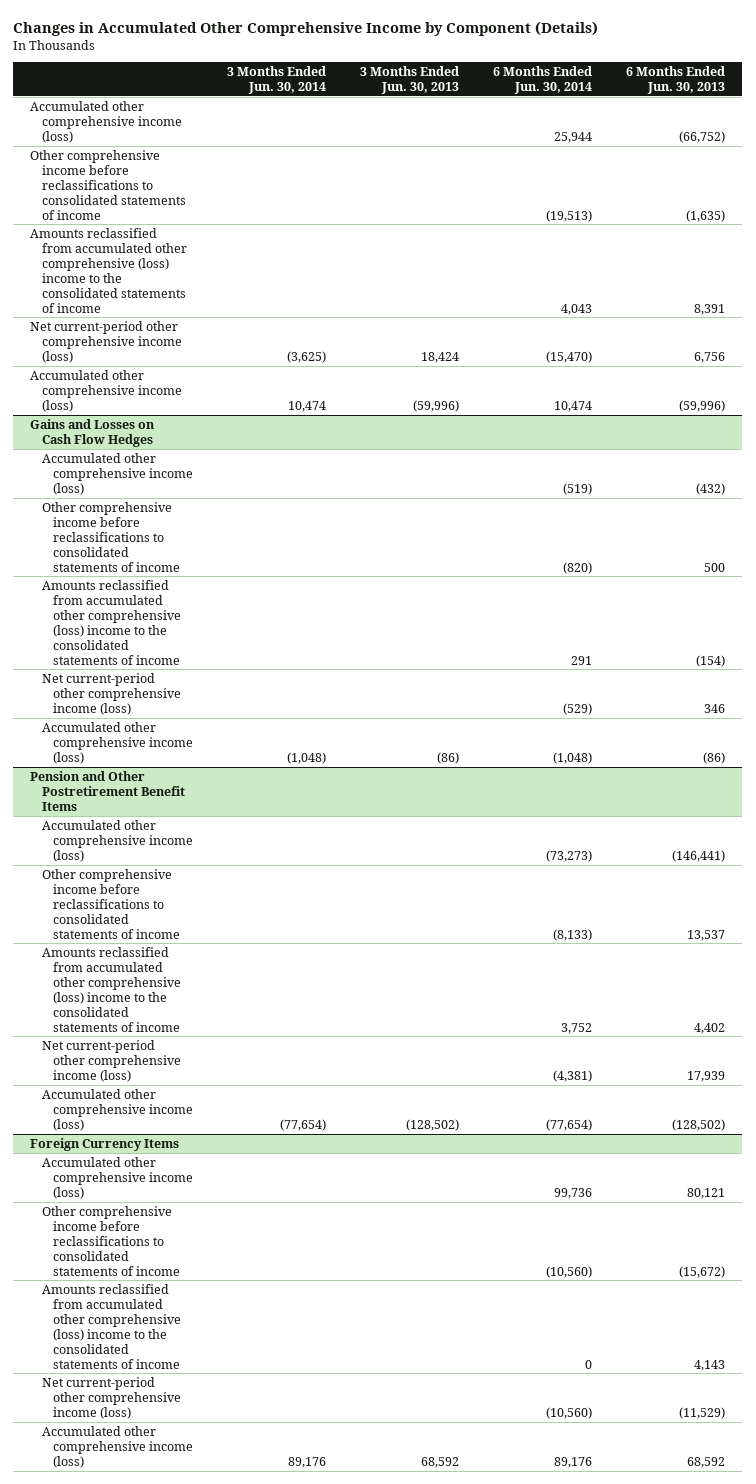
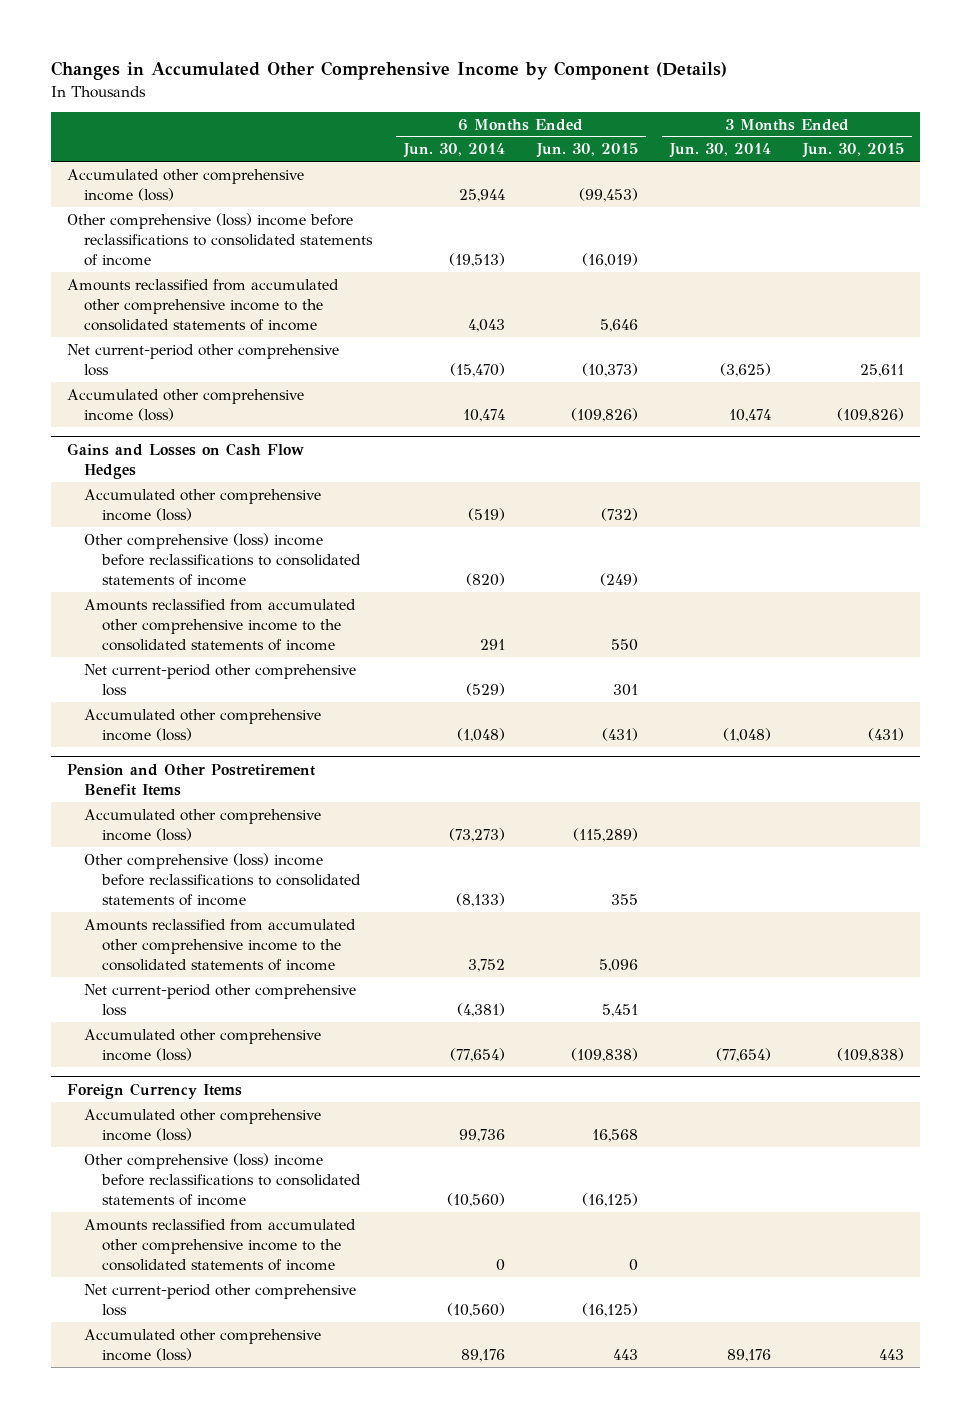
[360,66,460,95] 3 Months Ended Jun. 30, 2013 -> none
[626,66,726,95] 6 Months Ended Jun. 30, 2013 -> none
none -> [536,143,639,159] Jun. 30, 2015
none -> [802,143,905,159] Jun. 30, 2015
[30,149,186,220] Other comprehensive income before reclassifications to consolidated statements of income -> [67,212,374,266] Other comprehensive (loss) income before reclassifications to consolidated statements of income
[30,227,187,313] Amounts reclassified from accumulated other comprehensive (loss) income to the consolidated statements of income -> [67,278,340,331] Amounts reclassified from accumulated other comprehensive income to the consolidated statements of income
[30,320,182,363] Net current-period other comprehensive income (loss) -> [67,343,340,376] Net current-period other comprehensive loss
[41,501,181,572] Other comprehensive income before reclassifications to consolidated statements of income -> [84,532,361,586] Other comprehensive (loss) income before reclassifications to consolidated statements of income
[41,579,182,665] Amounts reclassified from accumulated other comprehensive (loss) income to the consolidated statements of income -> [84,598,357,651] Amounts reclassified from accumulated other comprehensive income to the consolidated statements of income
[41,672,182,715] Net current-period other comprehensive income (loss) -> [84,663,357,696] Net current-period other comprehensive loss
[41,868,181,939] Other comprehensive income before reclassifications to consolidated statements of income -> [84,852,361,906] Other comprehensive (loss) income before reclassifications to consolidated statements of income
[41,946,182,1032] Amounts reclassified from accumulated other comprehensive (loss) income to the consolidated statements of income -> [84,918,357,971] Amounts reclassified from accumulated other comprehensive income to the consolidated statements of income
[41,1039,182,1082] Net current-period other comprehensive income (loss) -> [84,983,357,1016] Net current-period other comprehensive loss
[41,1205,181,1276] Other comprehensive income before reclassifications to consolidated statements of income -> [84,1152,361,1206] Other comprehensive (loss) income before reclassifications to consolidated statements of income
[41,1283,182,1369] Amounts reclassified from accumulated other comprehensive (loss) income to the consolidated statements of income -> [84,1218,357,1271] Amounts reclassified from accumulated other comprehensive income to the consolidated statements of income
[41,1376,182,1419] Net current-period other comprehensive income (loss) -> [84,1283,357,1316] Net current-period other comprehensive loss

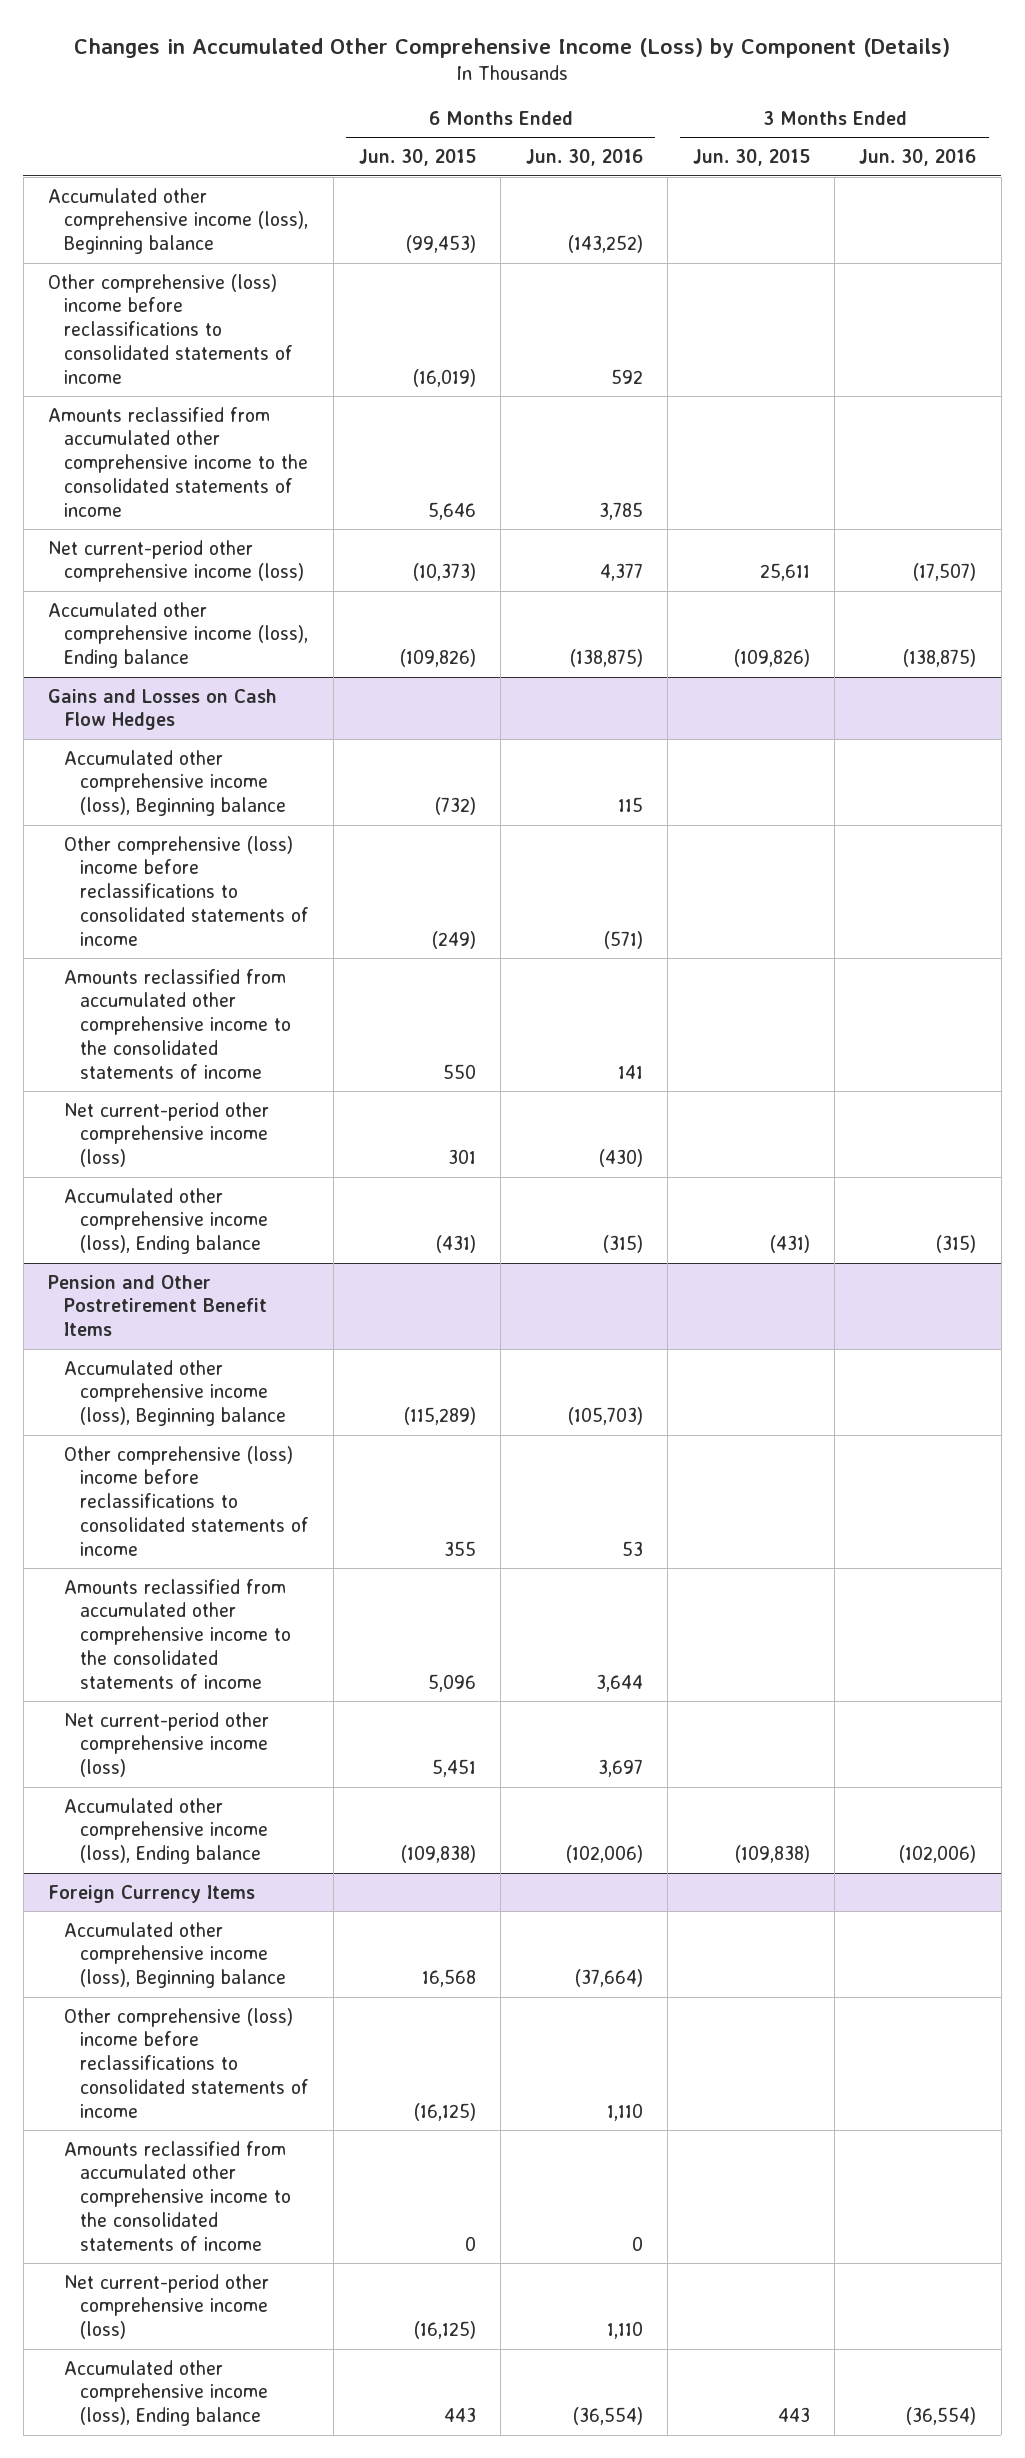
[51,61,728,81] Changes in Accumulated Other Comprehensive Income by Component (Details) -> [74,37,951,58] Changes in Accumulated Other Comprehensive Income (Loss) by Component (Details)
[403,143,506,159] Jun. 30, 2014 -> none
[669,143,772,159] Jun. 30, 2014 -> none
none -> [525,149,643,167] Jun. 30, 2016
none -> [859,149,977,167] Jun. 30, 2016
[67,168,305,201] Accumulated other comprehensive income (loss) -> [48,187,309,255] Accumulated other comprehensive income (loss), Beginning balance
[67,343,340,376] Net current-period other comprehensive loss -> [48,539,305,583] Net current-period other comprehensive income (loss)
[67,388,305,421] Accumulated other comprehensive income (loss) -> [48,601,309,669] Accumulated other comprehensive income (loss), Ending balance
[84,488,322,521] Accumulated other comprehensive income (loss) -> [64,749,286,817] Accumulated other comprehensive income (loss), Beginning balance
[84,663,357,696] Net current-period other comprehensive loss -> [64,1101,270,1168] Net current-period other comprehensive income (loss)
[84,708,322,741] Accumulated other comprehensive income (loss) -> [64,1187,268,1255] Accumulated other comprehensive income (loss), Ending balance
[84,808,322,841] Accumulated other comprehensive income (loss) -> [64,1359,286,1427] Accumulated other comprehensive income (loss), Beginning balance
[84,983,357,1016] Net current-period other comprehensive loss -> [64,1711,270,1778] Net current-period other comprehensive income (loss)
[84,1028,322,1061] Accumulated other comprehensive income (loss) -> [64,1797,268,1865] Accumulated other comprehensive income (loss), Ending balance
[84,1108,322,1141] Accumulated other comprehensive income (loss) -> [64,1921,286,1989] Accumulated other comprehensive income (loss), Beginning balance
[84,1283,357,1316] Net current-period other comprehensive loss -> [64,2273,270,2340] Net current-period other comprehensive income (loss)
[84,1328,322,1361] Accumulated other comprehensive income (loss) -> [64,2359,268,2427] Accumulated other comprehensive income (loss), Ending balance

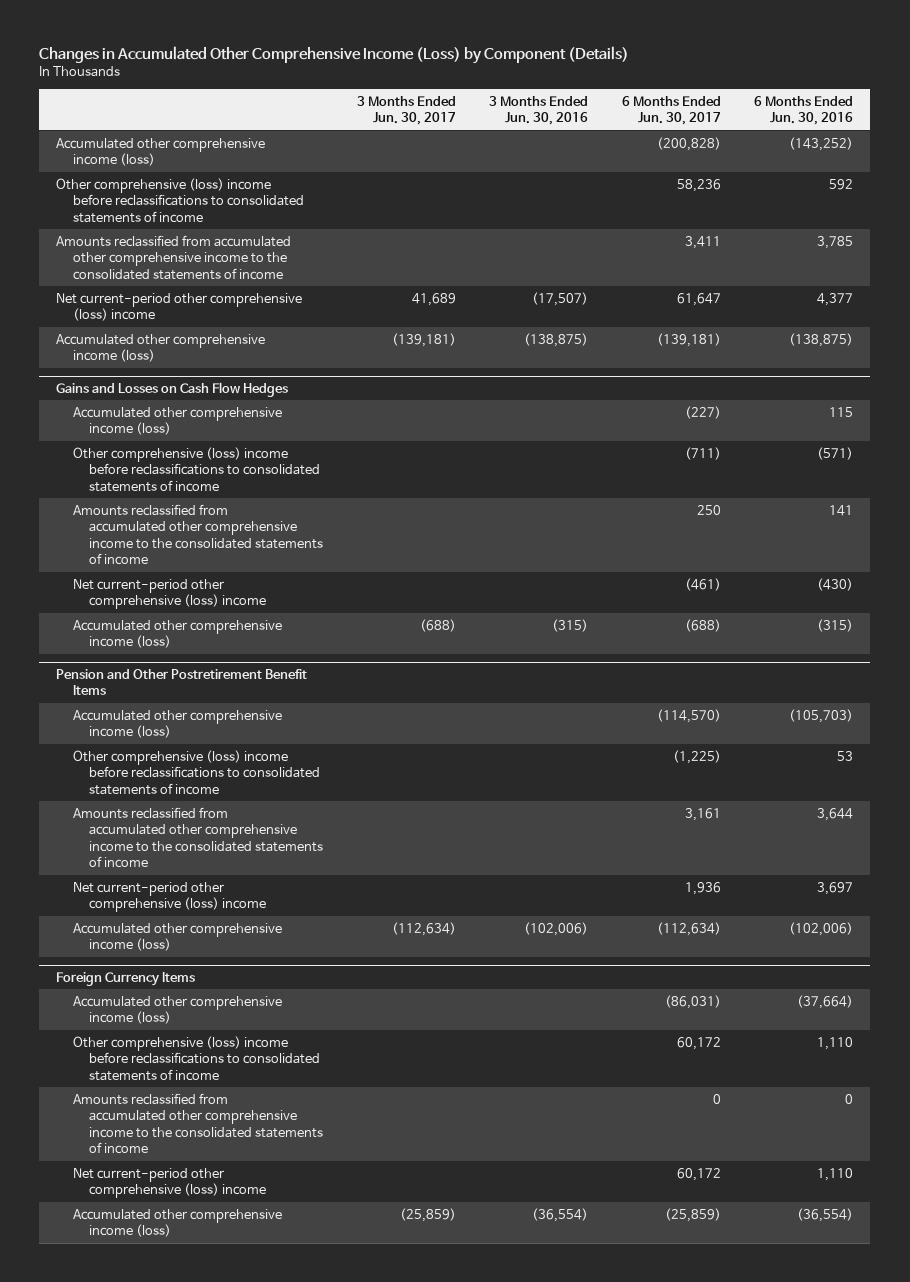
[358,149,476,167] Jun. 30, 2015 -> none
[692,149,810,167] Jun. 30, 2015 -> none
none -> [356,95,456,126] 3 Months Ended Jun. 30, 2017
none -> [621,95,721,126] 6 Months Ended Jun. 30, 2017
[48,187,309,255] Accumulated other comprehensive income (loss), Beginning balance -> [56,137,266,167] Accumulated other comprehensive income (loss)
[48,539,305,583] Net current-period other comprehensive income (loss) -> [56,292,303,322] Net current-period other comprehensive (loss) income
[48,601,309,669] Accumulated other comprehensive income (loss), Ending balance -> [56,333,266,363] Accumulated other comprehensive income (loss)
[64,749,286,817] Accumulated other comprehensive income (loss), Beginning balance -> [72,406,282,436] Accumulated other comprehensive income (loss)
[64,1101,270,1168] Net current-period other comprehensive income (loss) -> [72,578,267,610] Net current-period other comprehensive (loss) income
[64,1187,268,1255] Accumulated other comprehensive income (loss), Ending balance -> [72,619,282,649] Accumulated other comprehensive income (loss)
[64,1359,286,1427] Accumulated other comprehensive income (loss), Beginning balance -> [72,709,282,739] Accumulated other comprehensive income (loss)
[64,1711,270,1778] Net current-period other comprehensive income (loss) -> [72,881,267,913] Net current-period other comprehensive (loss) income
[64,1797,268,1865] Accumulated other comprehensive income (loss), Ending balance -> [72,922,282,952] Accumulated other comprehensive income (loss)
[64,1921,286,1989] Accumulated other comprehensive income (loss), Beginning balance -> [72,995,282,1025] Accumulated other comprehensive income (loss)
[64,2273,270,2340] Net current-period other comprehensive income (loss) -> [72,1167,267,1199] Net current-period other comprehensive (loss) income
[64,2359,268,2427] Accumulated other comprehensive income (loss), Ending balance -> [72,1208,282,1238] Accumulated other comprehensive income (loss)

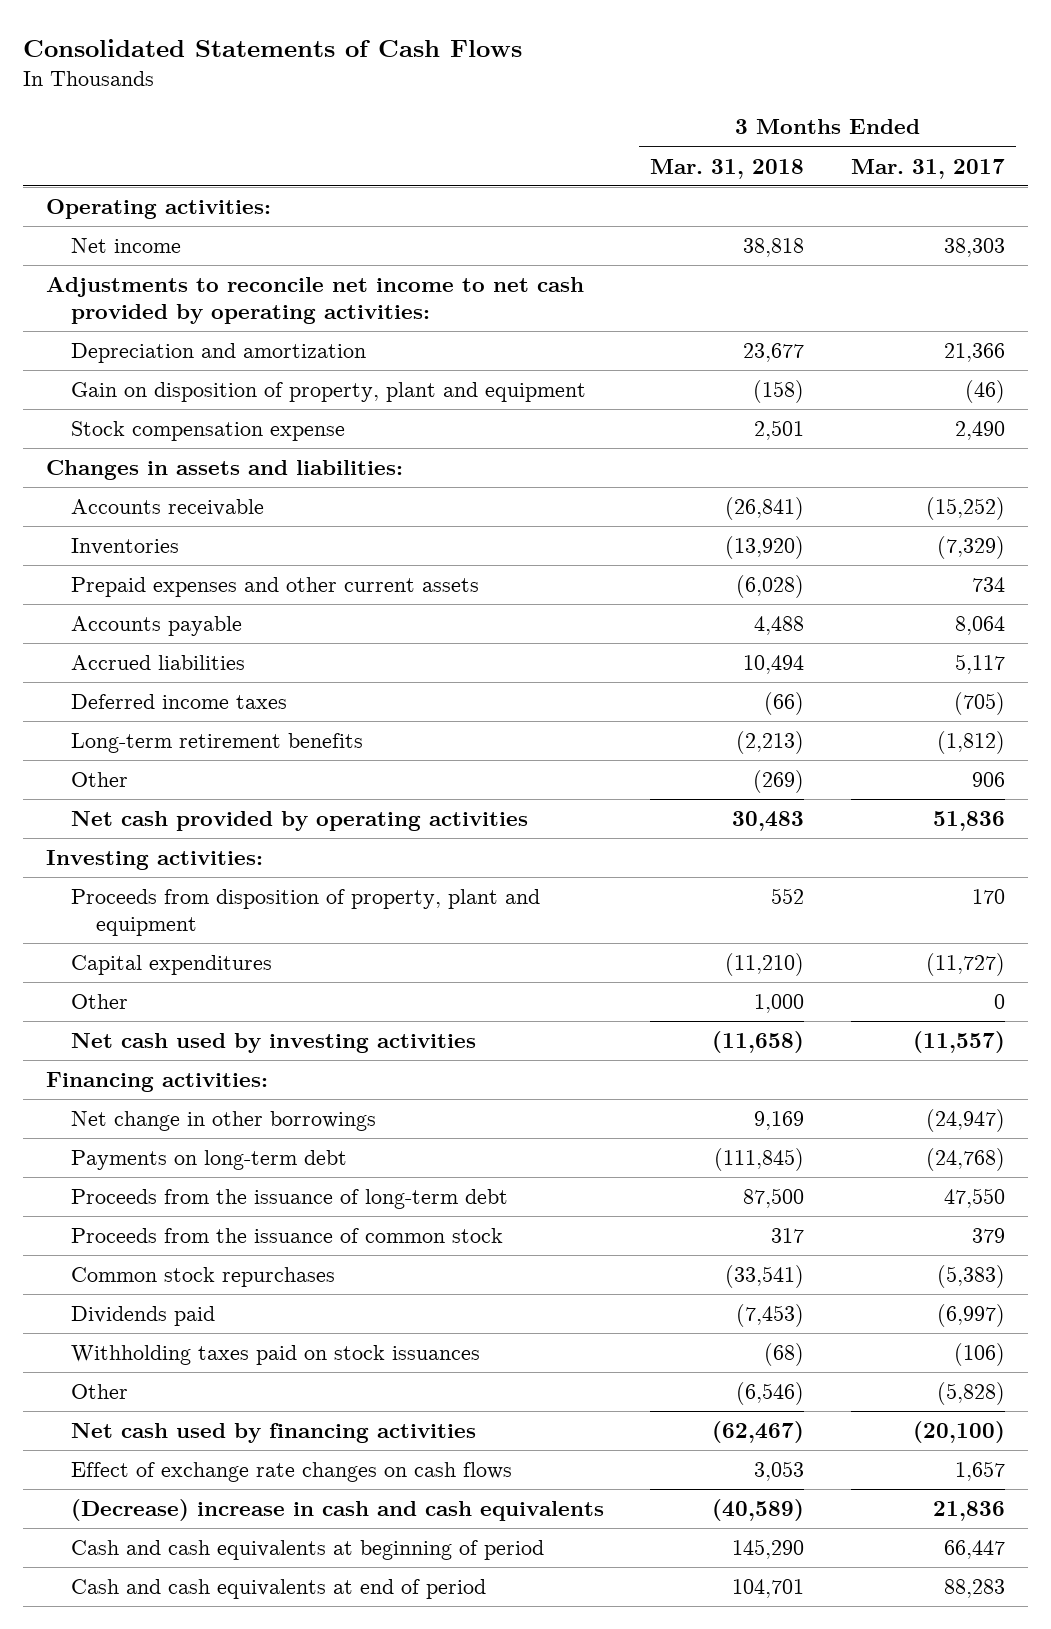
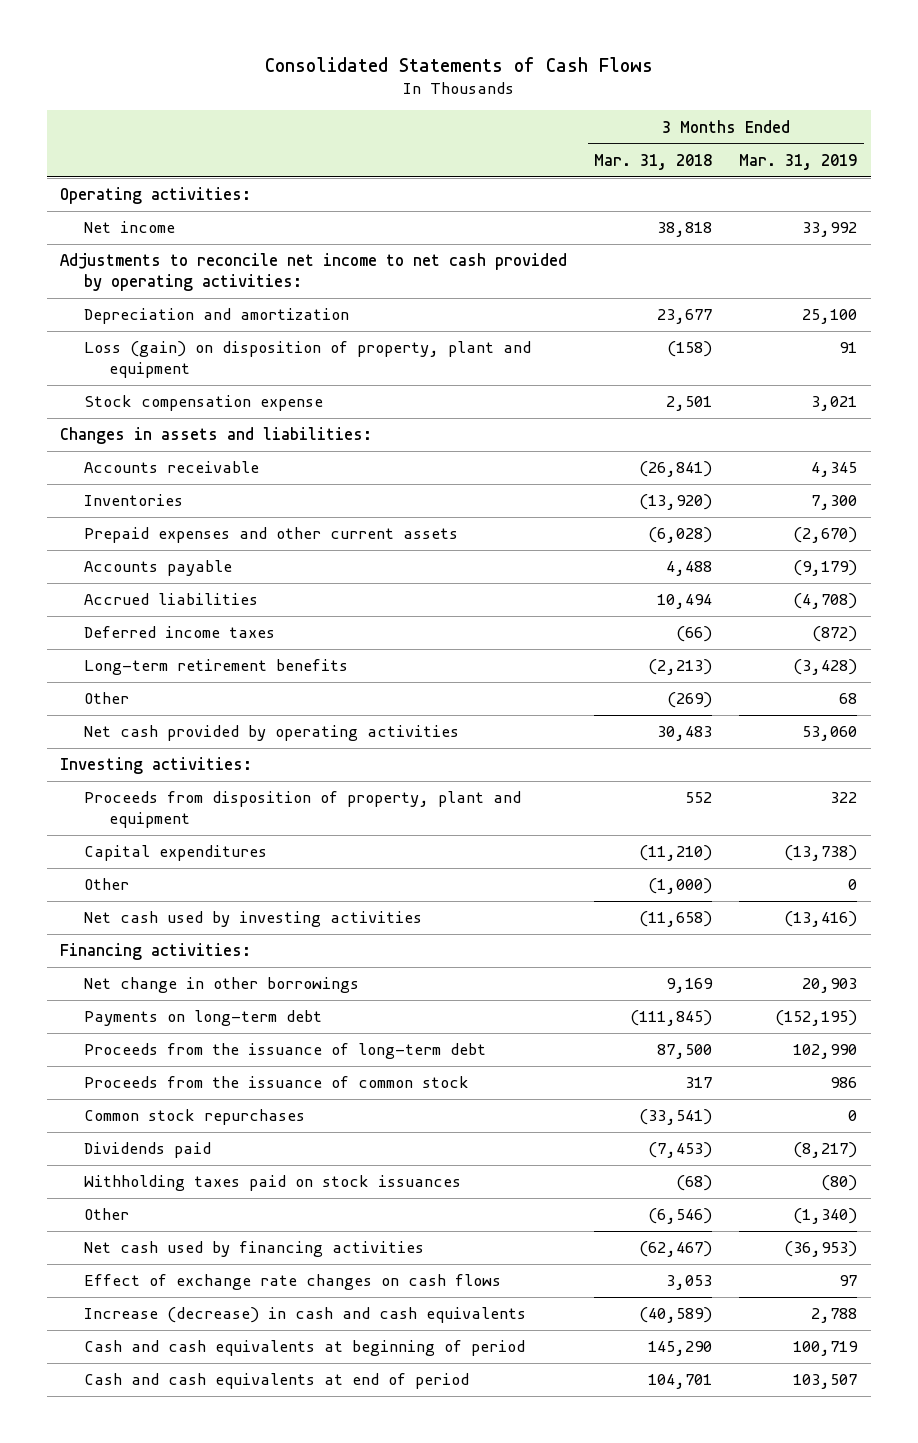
[850,158,1005,179] Mar. 31, 2017 -> none
none -> [739,153,858,170] Mar. 31, 2019
[71,382,587,403] Gain on disposition of property, plant and equipment -> [84,341,532,379] Loss (gain) on disposition of property, plant and equipment
[754,994,805,1014] 1,000 -> [648,878,713,895] (1,000)
[71,1499,605,1522] (Decrease) increase in cash and cash equivalents -> [84,1307,527,1324] Increase (decrease) in cash and cash equivalents

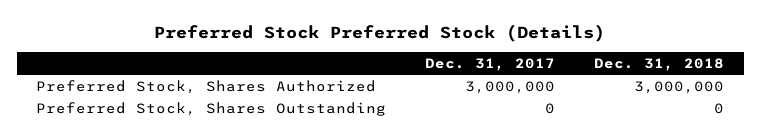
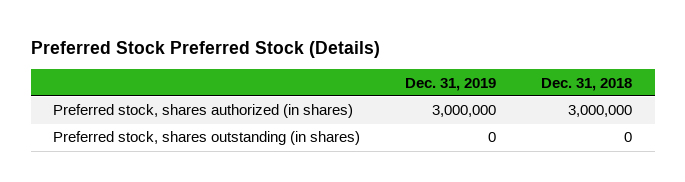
[425,57,556,71] Dec. 31, 2017 -> none
none -> [405,77,497,91] Dec. 31, 2019
[36,79,377,94] Preferred Stock, Shares Authorized -> [53,104,354,119] Preferred stock, shares authorized (in shares)
[36,101,387,116] Preferred Stock, Shares Outstanding -> [53,131,361,146] Preferred stock, shares outstanding (in shares)

